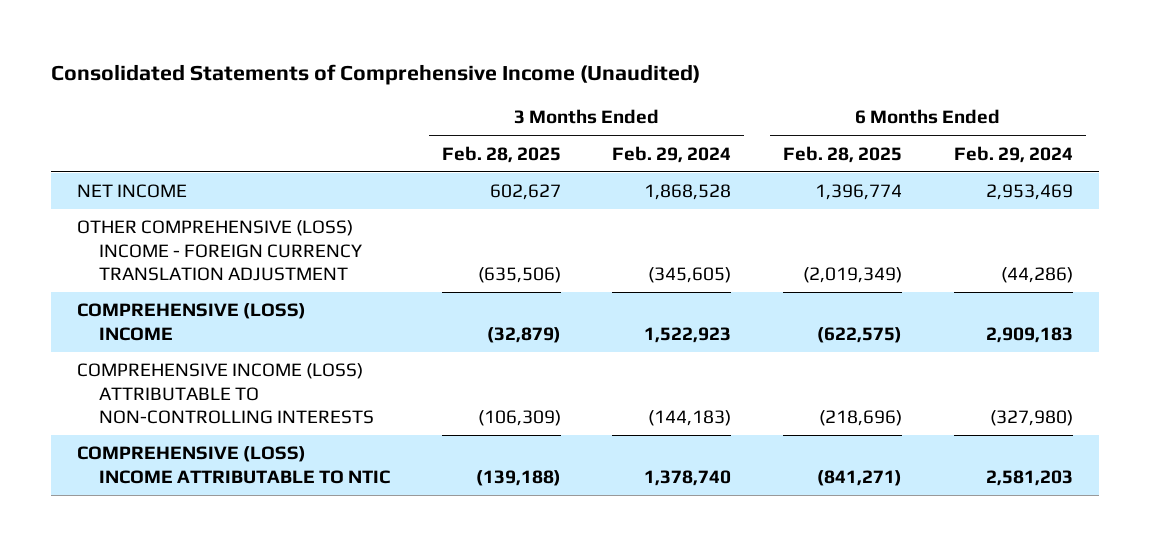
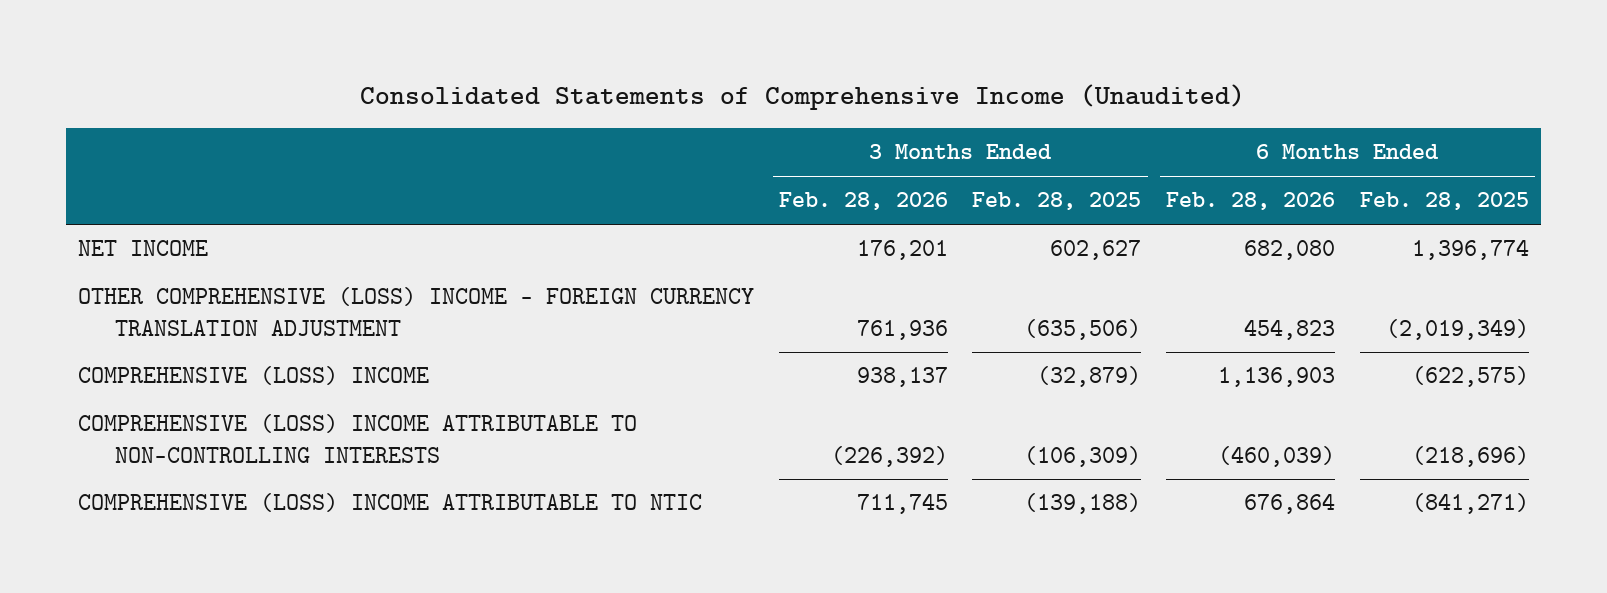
[612,145,732,163] Feb. 29, 2024 -> none
[953,145,1073,163] Feb. 29, 2024 -> none
none -> [778,192,948,211] Feb. 28, 2026
none -> [1166,192,1336,211] Feb. 28, 2026
[76,363,375,425] COMPREHENSIVE INCOME (LOSS) ATTRIBUTABLE TO NON-CONTROLLING INTERESTS -> [78,414,638,463] COMPREHENSIVE (LOSS) INCOME ATTRIBUTABLE TO NON-CONTROLLING INTERESTS

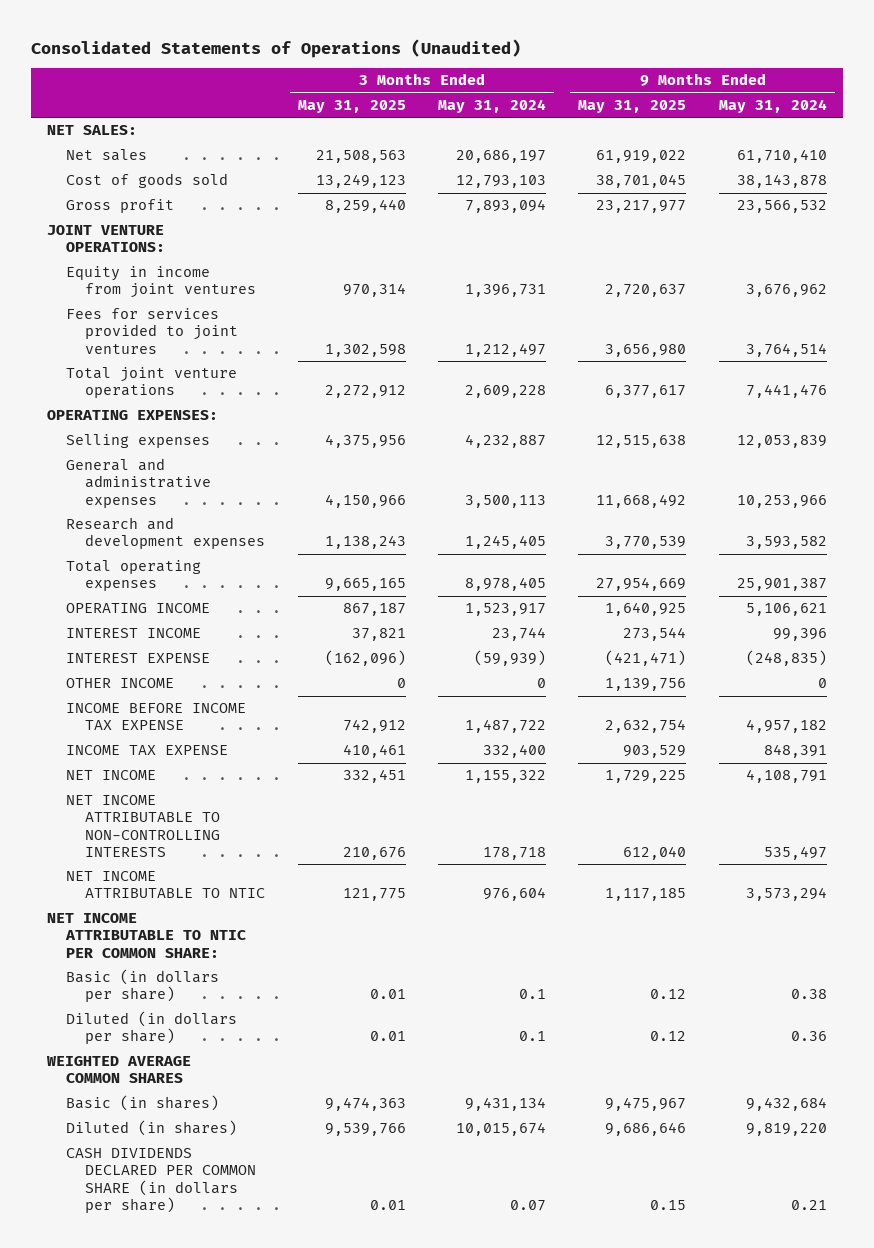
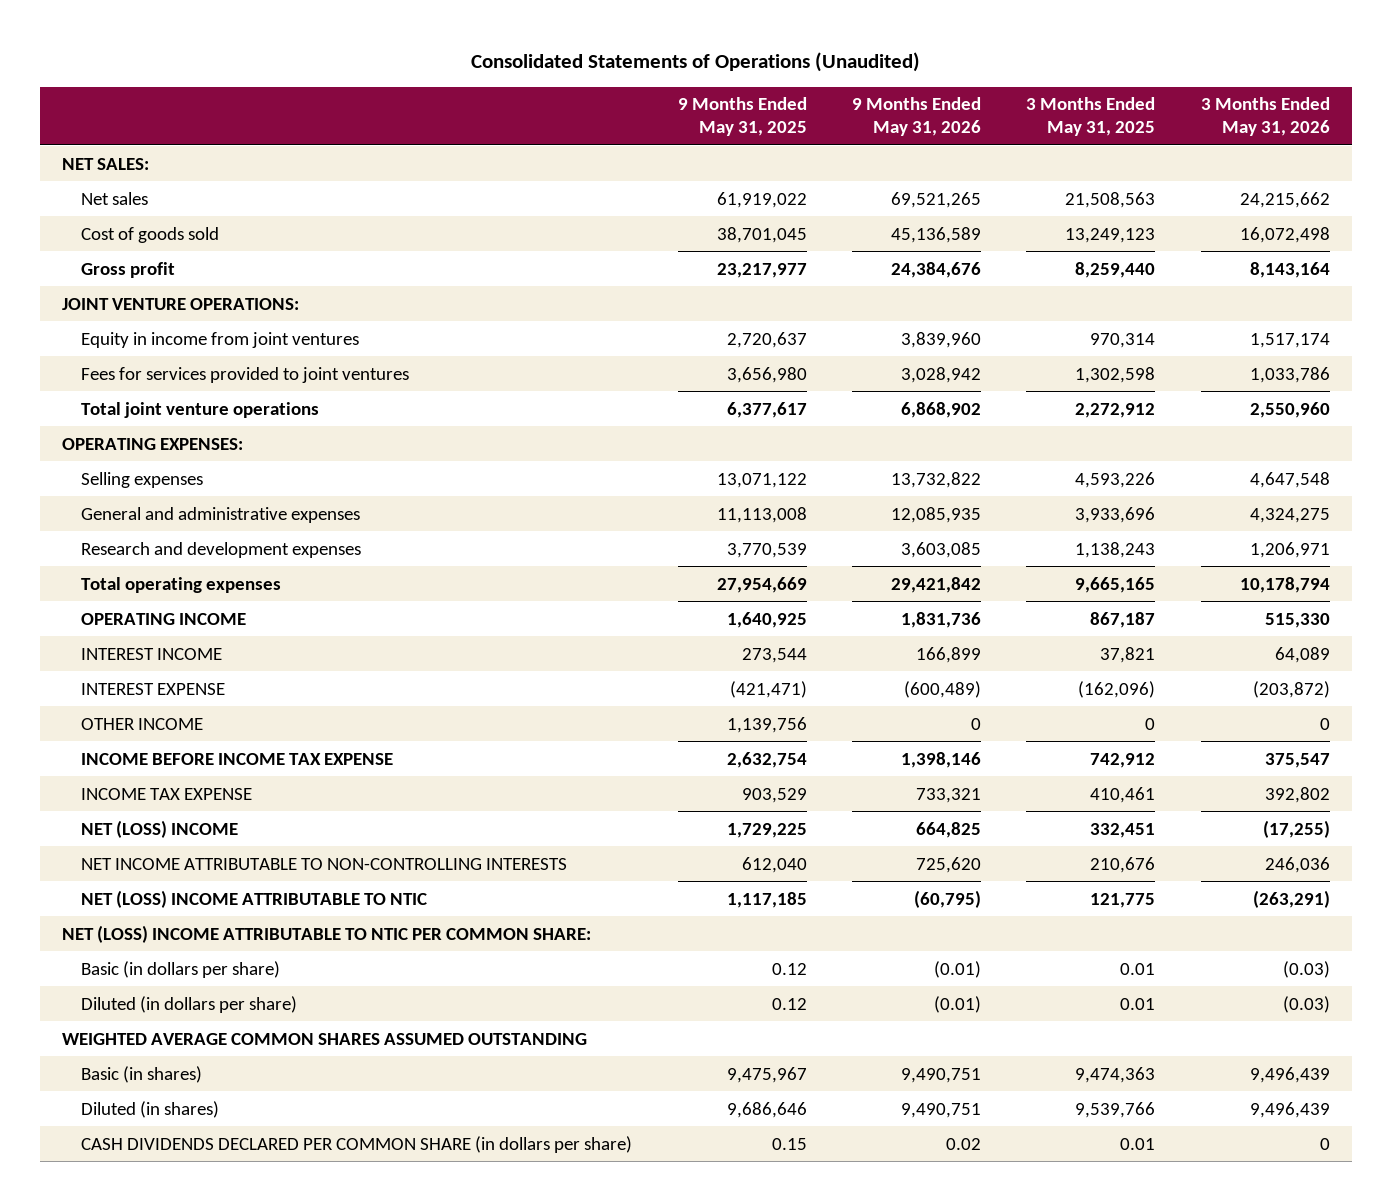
[437,98,546,113] May 31, 2024 -> none
[718,98,827,113] May 31, 2024 -> none
none -> [852,97,982,137] 9 Months Ended May 31, 2026
none -> [1200,97,1330,137] 3 Months Ended May 31, 2026
[324,434,406,449] 4,375,956 -> [1075,471,1156,488] 4,593,226
[596,435,687,449] 12,515,638 -> [716,472,807,488] 13,071,122
[324,493,406,508] 4,150,966 -> [1075,506,1156,523] 3,933,696
[596,493,687,508] 11,668,492 -> [716,506,807,523] 11,113,008
[66,770,157,781] NET INCOME -> [81,819,239,838] NET (LOSS) INCOME
[66,871,266,899] NET INCOME ATTRIBUTABLE TO NTIC -> [81,889,428,908] NET (LOSS) INCOME ATTRIBUTABLE TO NTIC
[47,913,247,958] NET INCOME ATTRIBUTABLE TO NTIC PER COMMON SHARE: -> [62,924,592,943] NET (LOSS) INCOME ATTRIBUTABLE TO NTIC PER COMMON SHARE:
[46,1056,192,1084] WEIGHTED AVERAGE COMMON SHARES -> [62,1032,588,1045] WEIGHTED AVERAGE COMMON SHARES ASSUMED OUTSTANDING

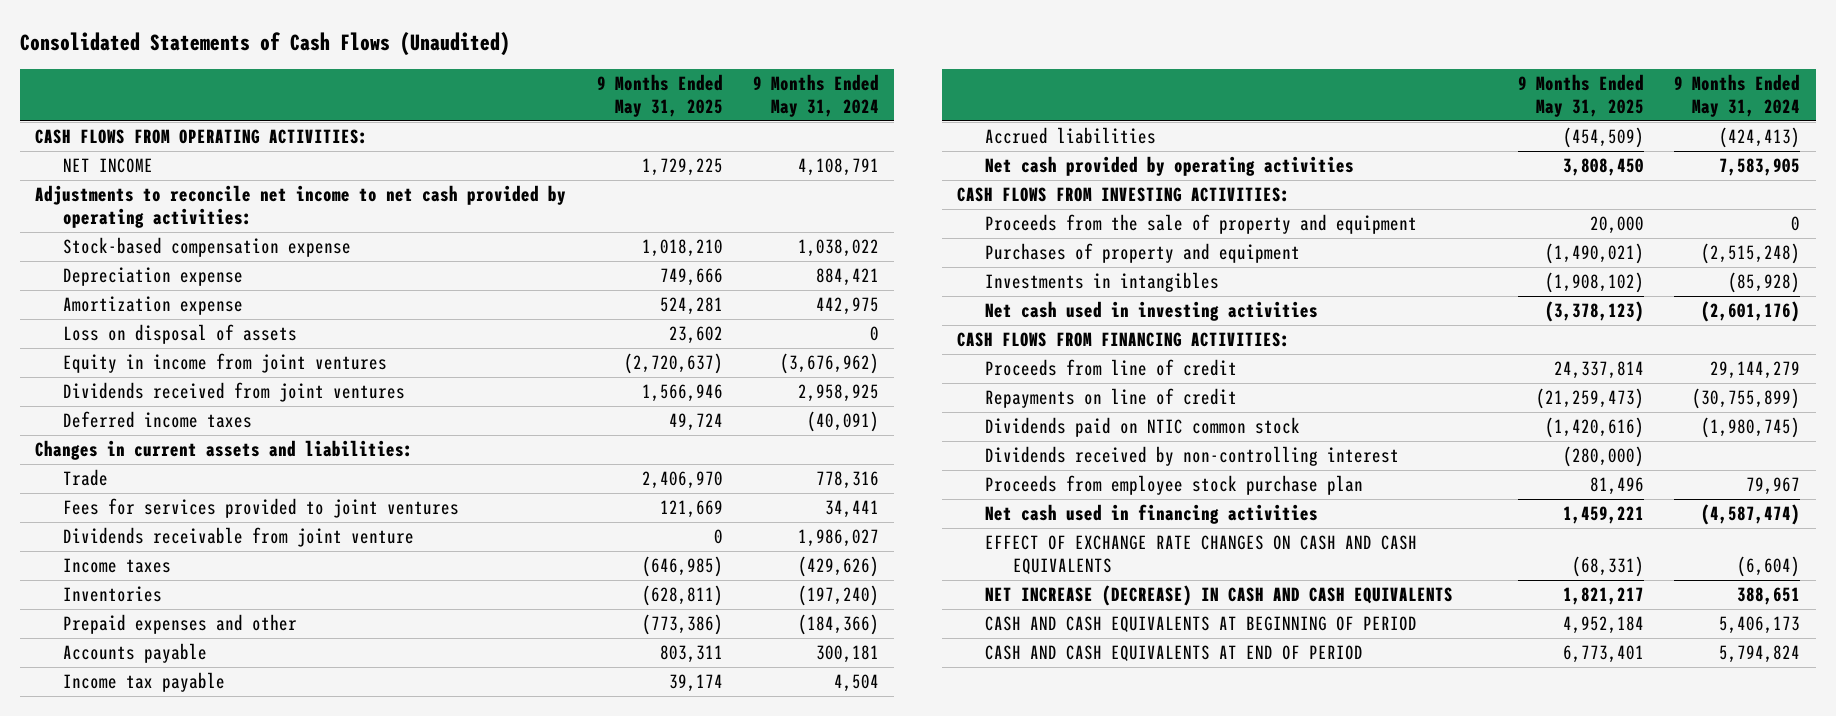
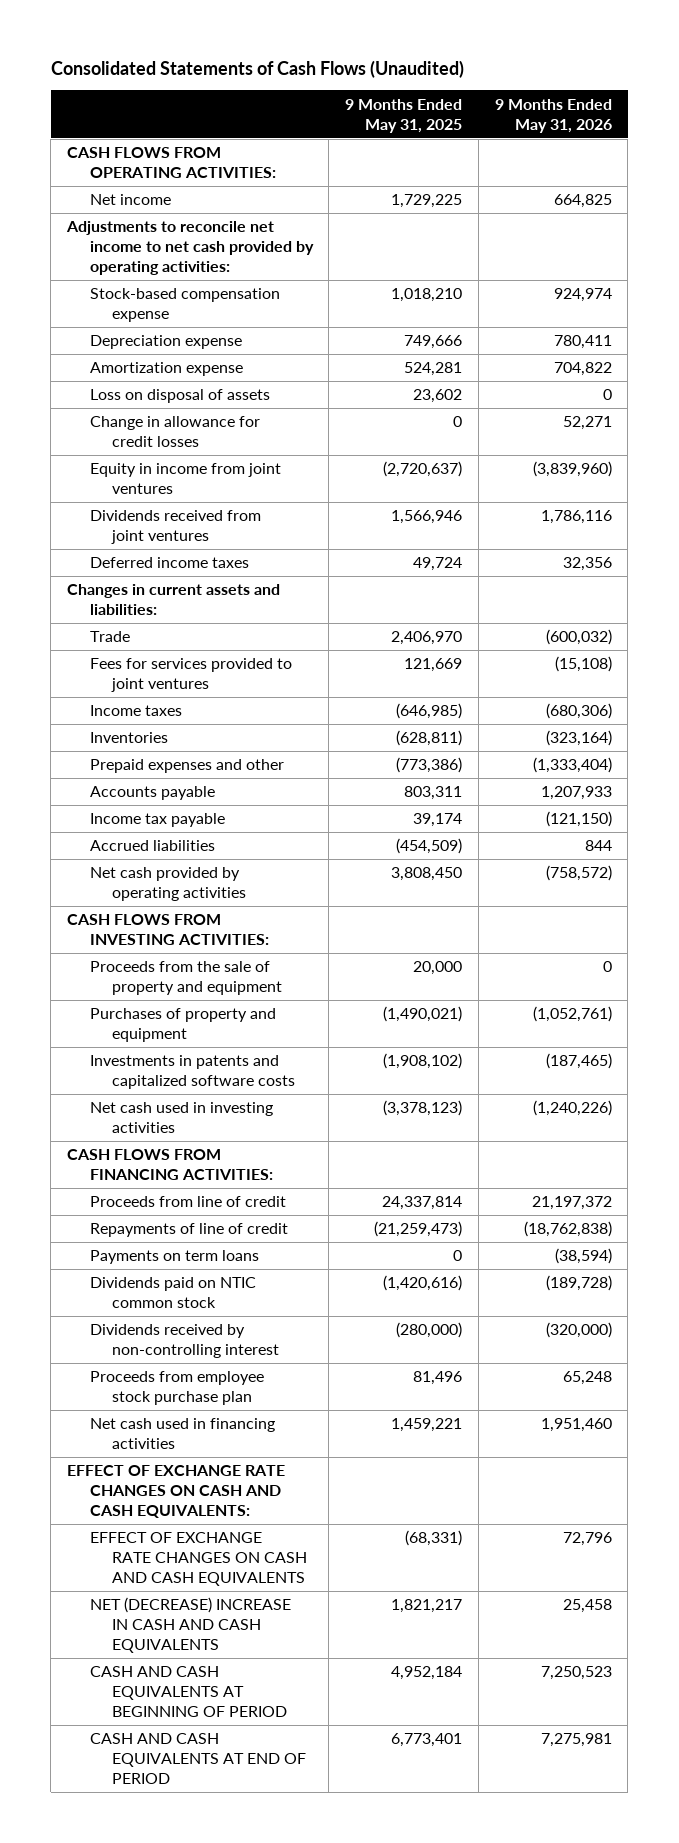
[752,74,879,118] 9 Months Ended May 31, 2024 -> none
none -> [494,98,612,133] 9 Months Ended May 31, 2026
[63,158,154,174] NET INCOME -> [89,194,171,206] Net income
none -> [89,416,260,448] Change in allowance for credit losses
[63,527,415,548] Dividends receivable from joint venture -> none
[984,272,1219,293] Investments in intangibles -> [89,1055,296,1090] Investments in patents and capitalized software costs
[984,388,1237,409] Repayments on line of credit -> [89,1223,288,1238] Repayments of line of credit
none -> [89,1250,259,1265] Payments on term loans
none -> [67,1465,286,1519] EFFECT OF EXCHANGE RATE CHANGES ON CASH AND CASH EQUIVALENTS:
[984,585,1453,607] NET INCREASE (DECREASE) IN CASH AND CASH EQUIVALENTS -> [89,1597,291,1654] NET (DECREASE) INCREASE IN CASH AND CASH EQUIVALENTS

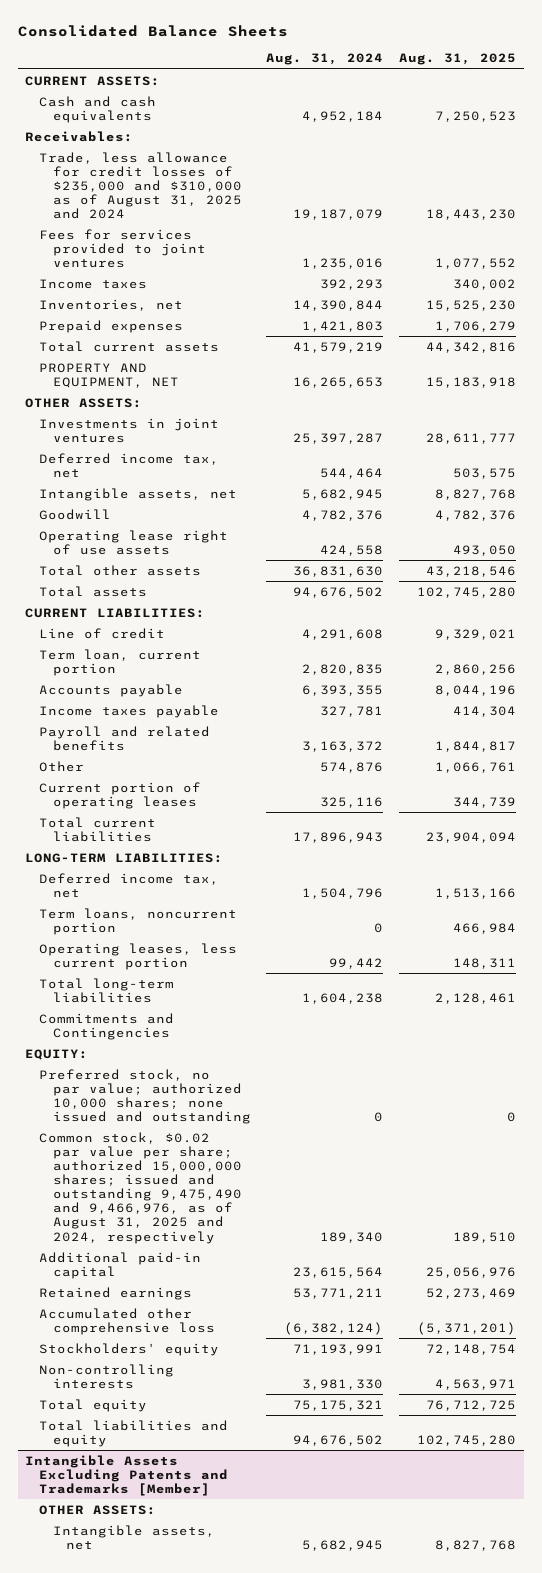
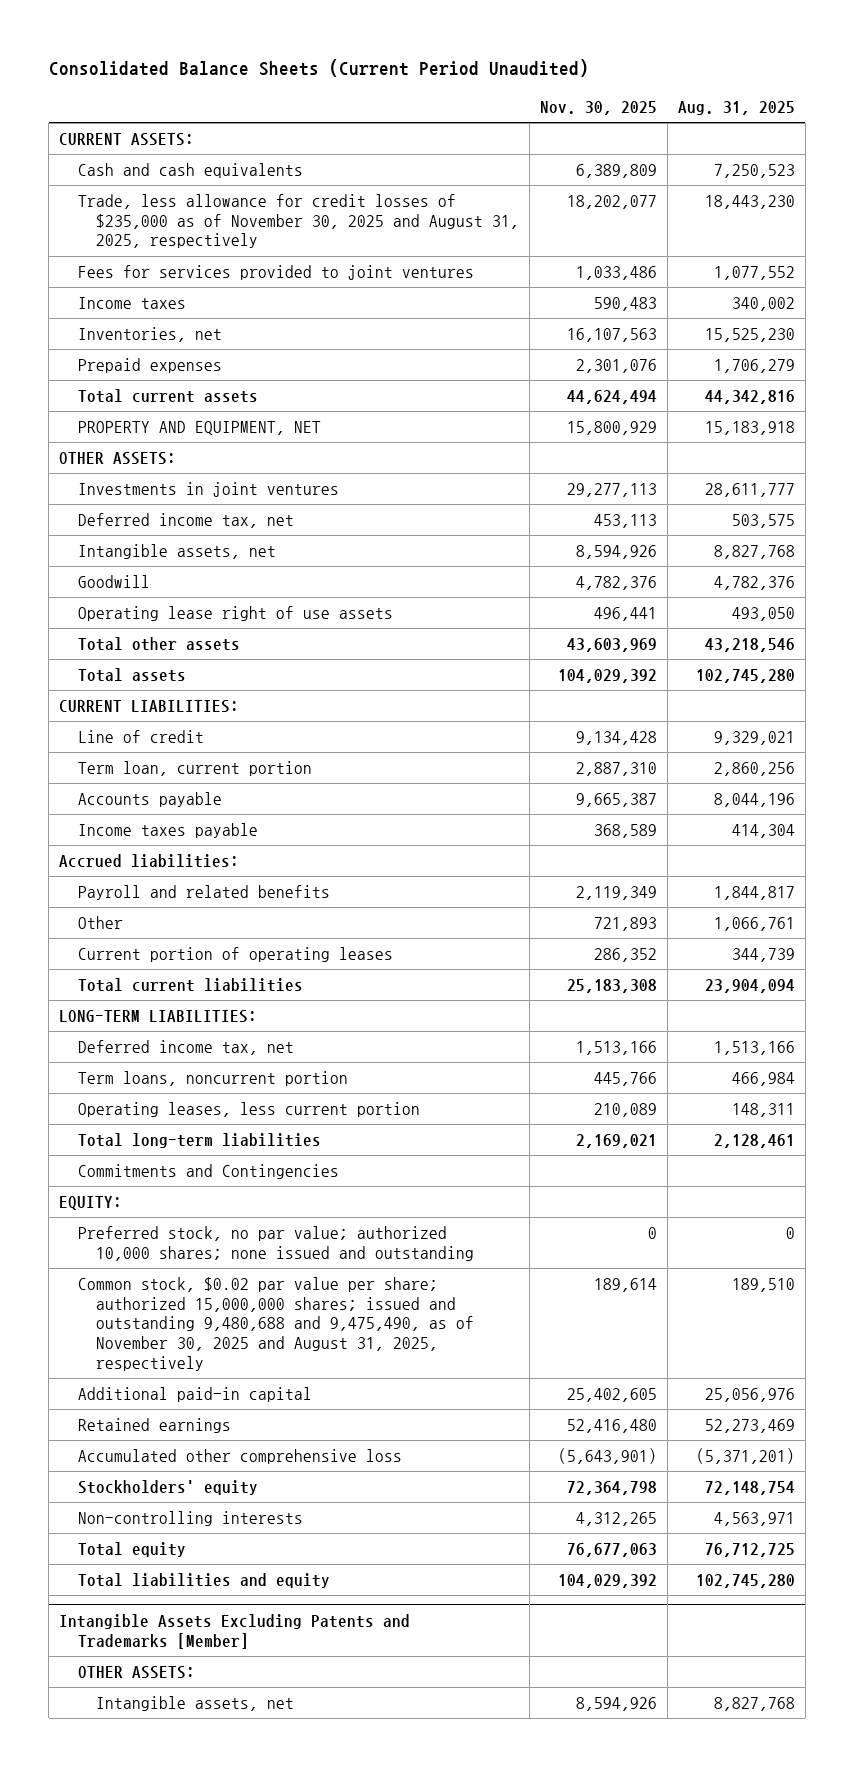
[17,24,288,37] Consolidated Balance Sheets -> [48,59,589,78] Consolidated Balance Sheets (Current Period Unaudited)
[266,53,384,66] Aug. 31, 2024 -> none
none -> [539,100,657,115] Nov. 30, 2025
[25,130,134,142] Receivables: -> none
[39,151,242,220] Trade, less allowance for credit losses of $235,000 and $310,000 as of August 31, 2025 and 2024 -> [77,193,519,249] Trade, less allowance for credit losses of $235,000 as of November 30, 2025 and August 31, 2025, respectively
none -> [59,853,240,868] Accrued liabilities:
[39,1131,242,1244] Common stock, $0.02 par value per share; authorized 15,000,000 shares; issued and outstanding 9,475,490 and 9,466,976, as of August 31, 2025 and 2024, respectively -> [77,1276,474,1372] Common stock, $0.02 par value per share; authorized 15,000,000 shares; issued and outstanding 9,480,688 and 9,475,490, as of November 30, 2025 and August 31, 2025, respectively

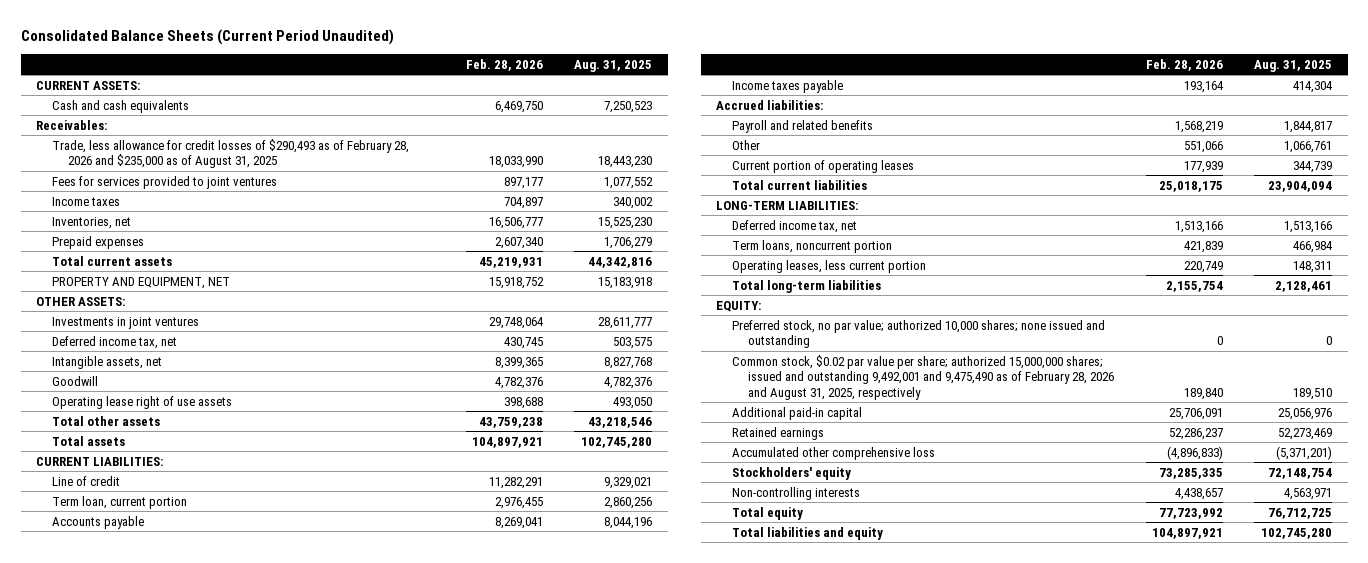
[539,100,657,115] Nov. 30, 2025 -> none
none -> [465,58,543,71] Feb. 28, 2026
none -> [36,119,108,130] Receivables:
[77,193,519,249] Trade, less allowance for credit losses of $235,000 as of November 30, 2025 and August 31, 2025, respectively -> [52,138,410,169] Trade, less allowance for credit losses of $290,493 as of February 28, 2026 and $235,000 as of August 31, 2025
[77,1163,339,1179] Commitments and Contingencies -> none
[77,1276,474,1372] Common stock, $0.02 par value per share; authorized 15,000,000 shares; issued and outstanding 9,480,688 and 9,475,490, as of November 30, 2025 and August 31, 2025, respectively -> [732,354,1115,401] Common stock, $0.02 par value per share; authorized 15,000,000 shares; issued and outstanding 9,492,001 and 9,475,490 as of February 28, 2026 and August 31, 2025, respectively
[59,1613,411,1649] Intangible Assets Excluding Patents and Trademarks [Member] -> none
[77,1665,195,1679] OTHER ASSETS: -> none
[95,1695,294,1711] Intangible assets, net -> none

